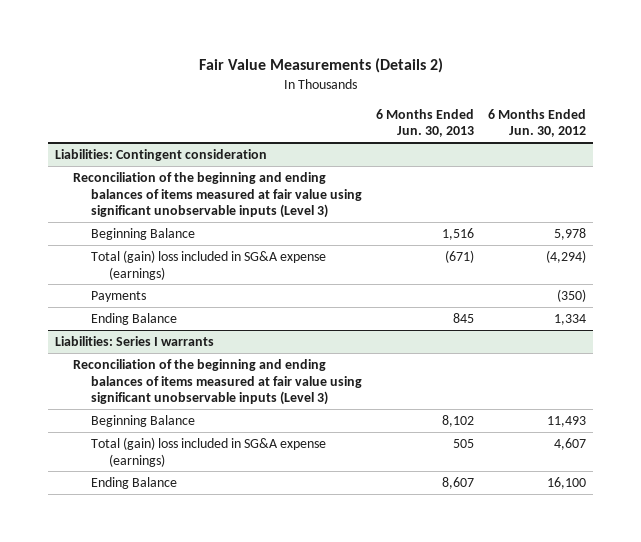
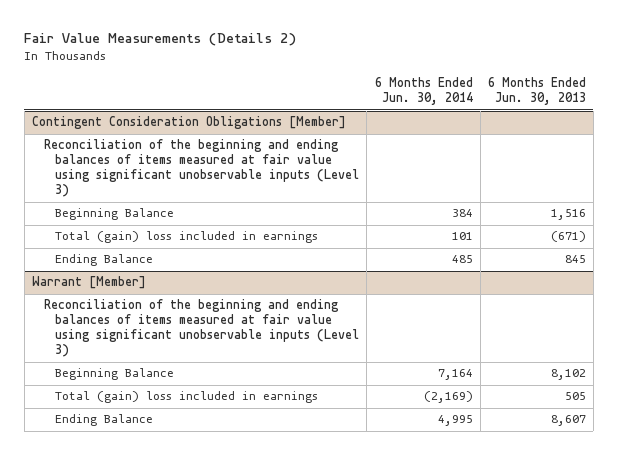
[487,108,586,138] 6 Months Ended Jun. 30, 2012 -> none
none -> [374,77,473,106] 6 Months Ended Jun. 30, 2014
[55,148,268,161] Liabilities: Contingent consideration -> none
none -> [31,116,346,130] Contingent Consideration Obligations [Member]
[90,290,146,302] Payments -> none
[90,249,326,280] Total (gain) loss included in SG&A expense (earnings) -> [55,231,319,244] Total (gain) loss included in earnings
[55,335,215,346] Liabilities: Series I warrants -> none
none -> [31,276,146,290] Warrant [Member]
[90,436,326,467] Total (gain) loss included in SG&A expense (earnings) -> [55,391,319,404] Total (gain) loss included in earnings

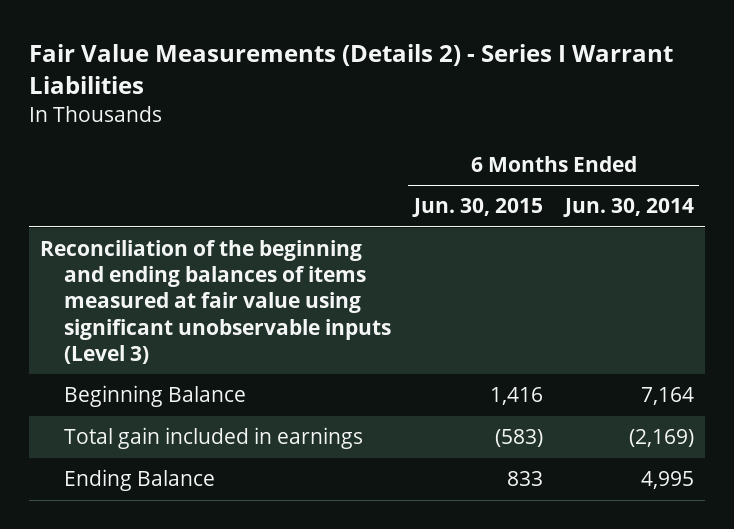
[24,33,297,47] Fair Value Measurements (Details 2) -> [29,43,674,95] Fair Value Measurements (Details 2) - Series I Warrant Liabilities
[487,77,586,106] 6 Months Ended Jun. 30, 2013 -> none
none -> [411,198,543,218] Jun. 30, 2015
[31,116,346,130] Contingent Consideration Obligations [Member] -> none
[55,208,175,221] Beginning Balance -> none
[55,231,319,244] Total (gain) loss included in earnings -> none
[55,254,154,267] Ending Balance -> none
[31,276,146,290] Warrant [Member] -> none
[43,299,360,358] Reconciliation of the beginning and ending balances of items measured at fair value using significant unobservable inputs (Level 3) -> none
[55,391,319,404] Total (gain) loss included in earnings -> [64,427,364,450] Total gain included in earnings

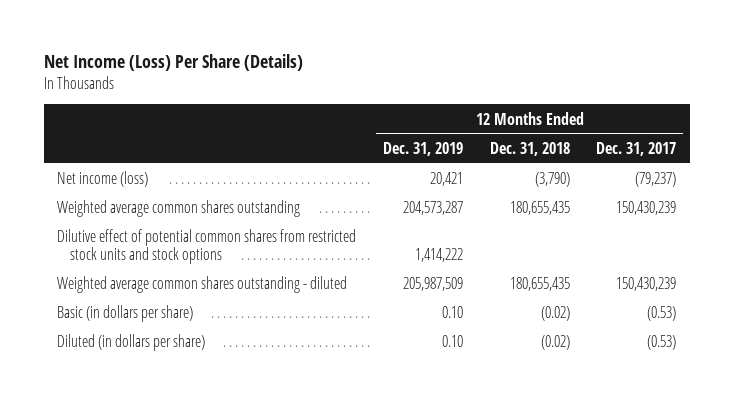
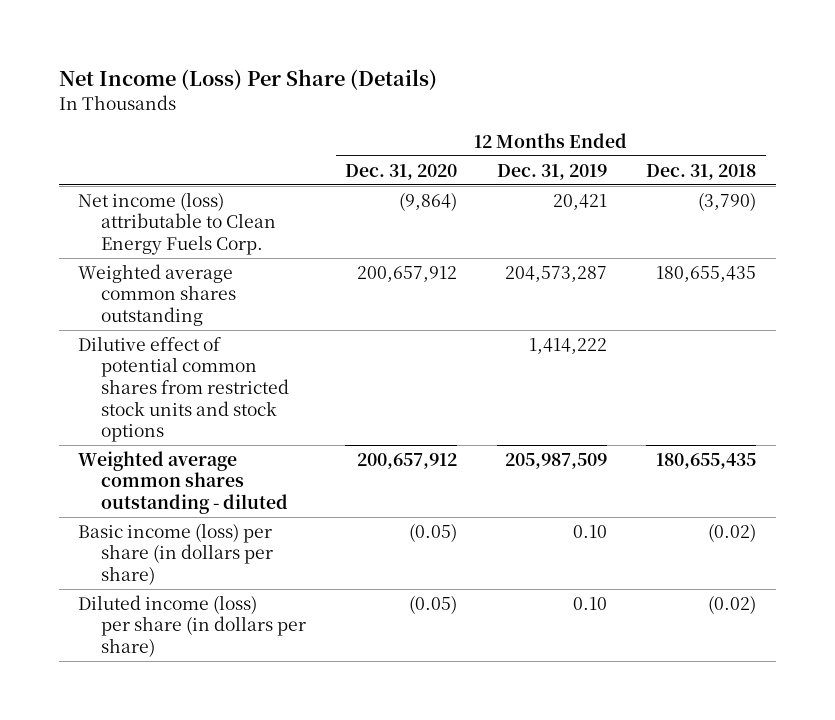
[596,141,677,156] Dec. 31, 2017 -> none
none -> [345,163,458,180] Dec. 31, 2020
[57,171,149,188] Net income (loss) -> [78,191,277,256] Net income (loss) attributable to Clean Energy Fuels Corp.
[57,305,194,323] Basic (in dollars per share) -> [78,522,274,586] Basic income (loss) per share (in dollars per share)
[57,334,206,352] Diluted (in dollars per share) -> [78,594,307,658] Diluted income (loss) per share (in dollars per share)

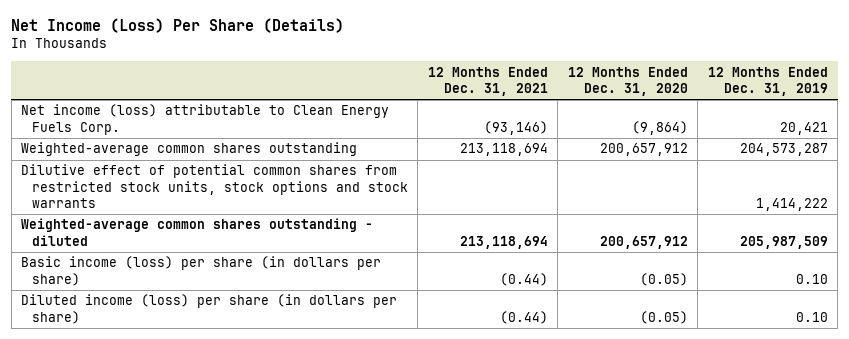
[646,163,757,180] Dec. 31, 2018 -> none
none -> [427,66,548,96] 12 Months Ended Dec. 31, 2021
[78,263,237,327] Weighted average common shares outstanding -> [21,142,358,157] Weighted-average common shares outstanding
[78,335,290,443] Dilutive effect of potential common shares from restricted stock units and stock options -> [21,164,408,209] Dilutive effect of potential common shares from restricted stock units, stock options and stock warrants
[78,450,289,515] Weighted average common shares outstanding - diluted -> [21,218,374,246] Weighted-average common shares outstanding - diluted

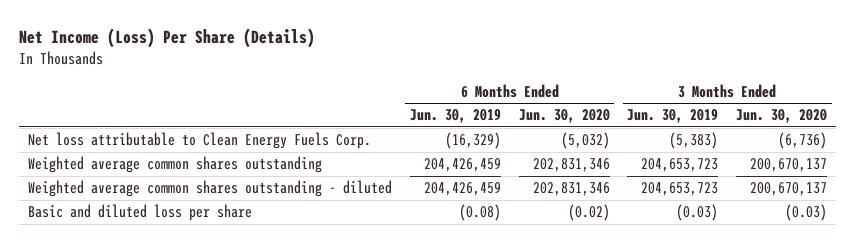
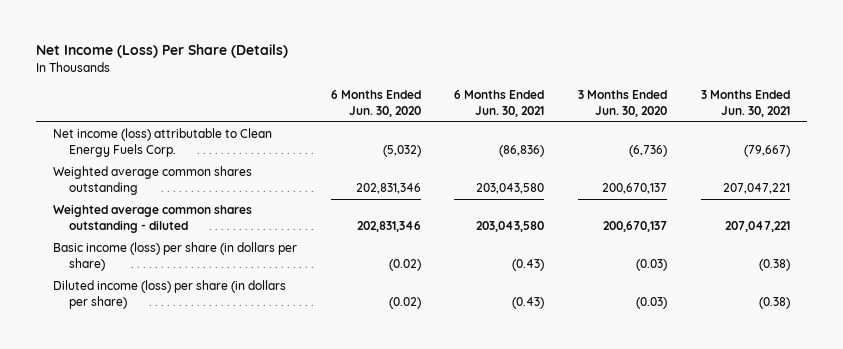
[409,109,501,124] Jun. 30, 2019 -> none
[627,109,719,124] Jun. 30, 2019 -> none
none -> [454,90,545,117] 6 Months Ended Jun. 30, 2021
none -> [700,90,790,117] 3 Months Ended Jun. 30, 2021
[27,132,371,150] Net loss attributable to Clean Energy Fuels Corp. -> [53,128,273,158] Net income (loss) attributable to Clean Energy Fuels Corp.
[27,204,252,222] Basic and diluted loss per share -> none
none -> [53,242,298,272] Basic income (loss) per share (in dollars per share)
none -> [53,280,287,310] Diluted income (loss) per share (in dollars per share)

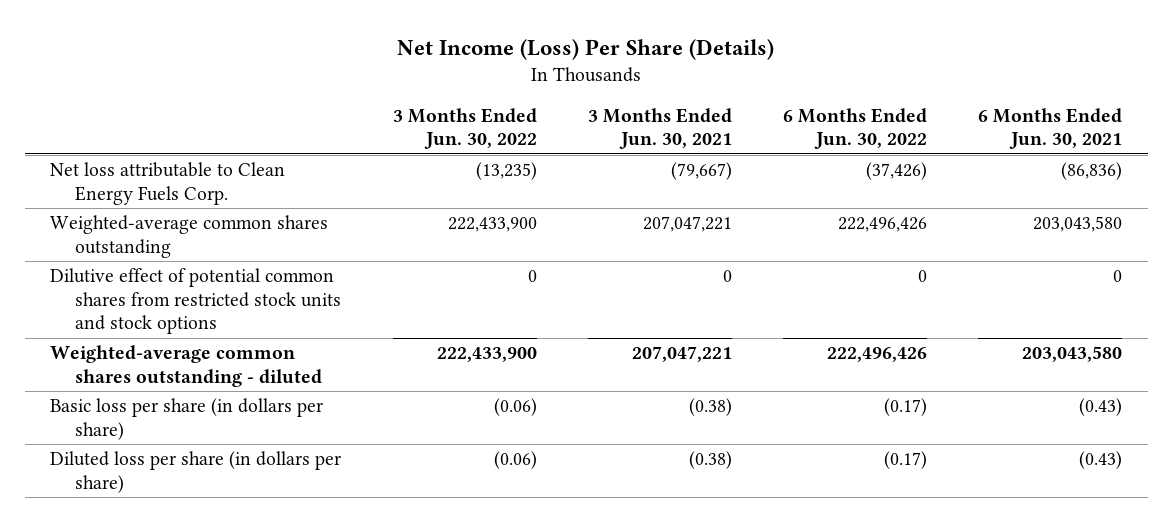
[330,90,421,117] 6 Months Ended Jun. 30, 2020 -> none
[578,90,668,117] 3 Months Ended Jun. 30, 2020 -> none
none -> [392,107,537,150] 3 Months Ended Jun. 30, 2022
none -> [783,107,928,150] 6 Months Ended Jun. 30, 2022
[53,128,273,158] Net income (loss) attributable to Clean Energy Fuels Corp. -> [50,162,286,205] Net loss attributable to Clean Energy Fuels Corp.
[53,166,253,196] Weighted average common shares outstanding -> [50,215,329,258] Weighted-average common shares outstanding
none -> [50,268,341,334] Dilutive effect of potential common shares from restricted stock units and stock options
[53,204,253,234] Weighted average common shares outstanding - diluted -> [50,345,322,387] Weighted-average common shares outstanding - diluted
[53,242,298,272] Basic income (loss) per share (in dollars per share) -> [50,398,324,440] Basic loss per share (in dollars per share)
[53,280,287,310] Diluted income (loss) per share (in dollars per share) -> [50,451,342,493] Diluted loss per share (in dollars per share)

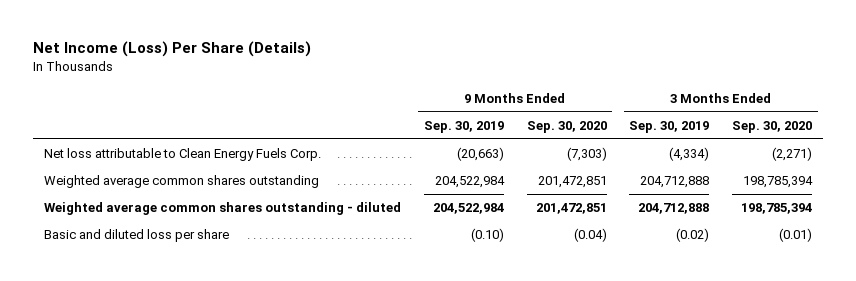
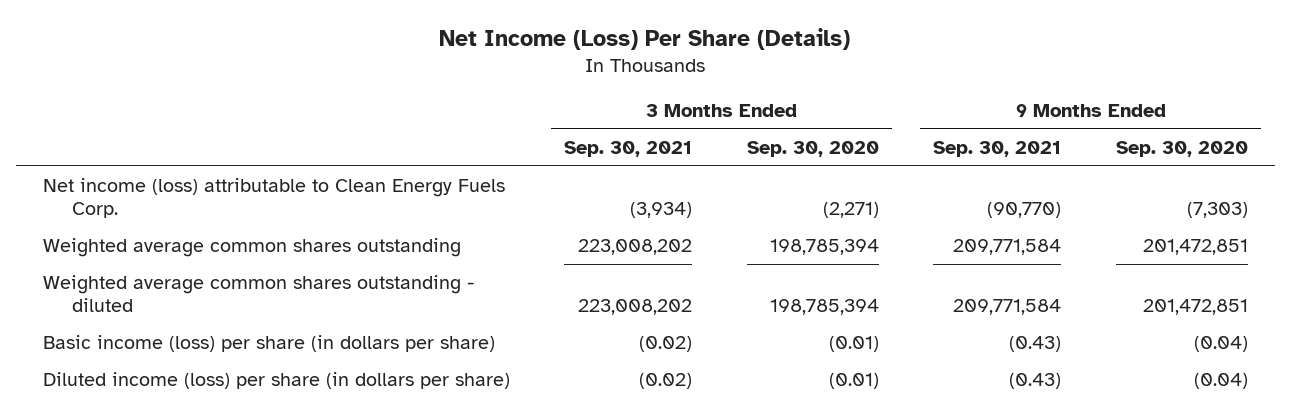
[423,120,504,133] Sep. 30, 2019 -> none
[629,120,710,133] Sep. 30, 2019 -> none
none -> [564,140,693,157] Sep. 30, 2021
none -> [933,140,1062,157] Sep. 30, 2021
[44,148,322,162] Net loss attributable to Clean Energy Fuels Corp. -> [42,178,505,218] Net income (loss) attributable to Clean Energy Fuels Corp.
[44,229,230,243] Basic and diluted loss per share -> none
none -> [42,335,495,353] Basic income (loss) per share (in dollars per share)
none -> [42,372,510,390] Diluted income (loss) per share (in dollars per share)

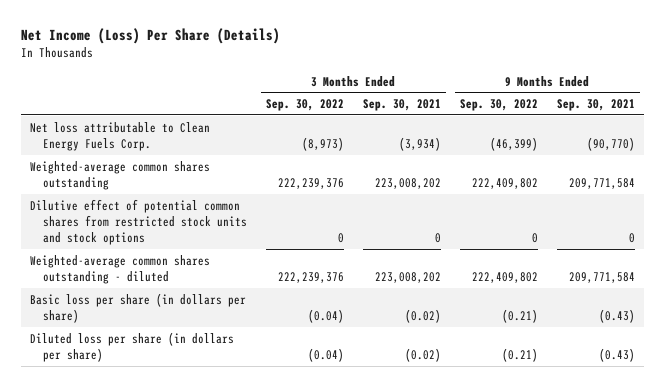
[746,140,879,157] Sep. 30, 2020 -> none
[1115,140,1248,157] Sep. 30, 2020 -> none
none -> [265,99,344,112] Sep. 30, 2022
none -> [459,99,538,112] Sep. 30, 2022
[42,178,505,218] Net income (loss) attributable to Clean Energy Fuels Corp. -> [30,121,211,151] Net loss attributable to Clean Energy Fuels Corp.
[42,238,461,258] Weighted average common shares outstanding -> [30,160,211,190] Weighted-average common shares outstanding
none -> [30,198,247,246] Dilutive effect of potential common shares from restricted stock units and stock options
[42,275,474,312] Weighted average common shares outstanding - diluted -> [30,254,211,284] Weighted-average common shares outstanding - diluted
[42,335,495,353] Basic income (loss) per share (in dollars per share) -> [30,292,247,323] Basic loss per share (in dollars per share)
[42,372,510,390] Diluted income (loss) per share (in dollars per share) -> [30,331,235,362] Diluted loss per share (in dollars per share)

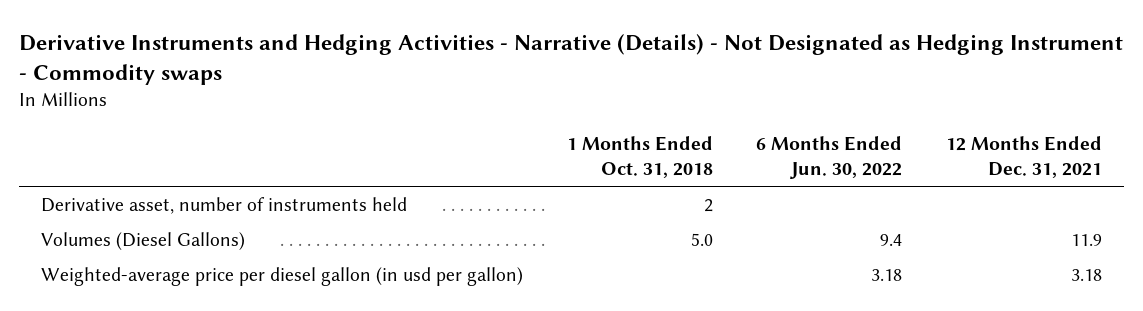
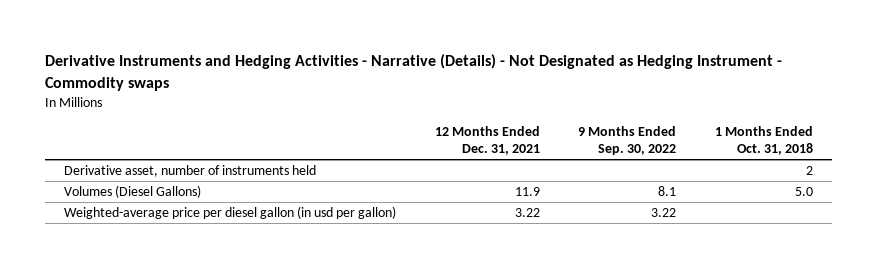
[756,135,903,179] 6 Months Ended Jun. 30, 2022 -> none
none -> [578,125,677,156] 9 Months Ended Sep. 30, 2022
[1071,268,1103,281] 3.18 -> [514,208,540,218] 3.22

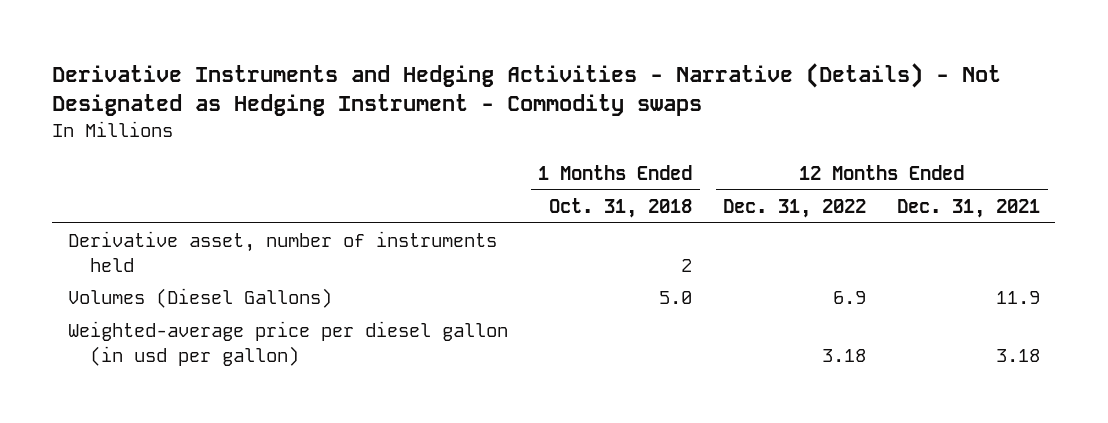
[578,125,677,156] 9 Months Ended Sep. 30, 2022 -> none
none -> [723,198,867,218] Dec. 31, 2022
[514,208,540,218] 3.22 -> [996,348,1041,362] 3.18

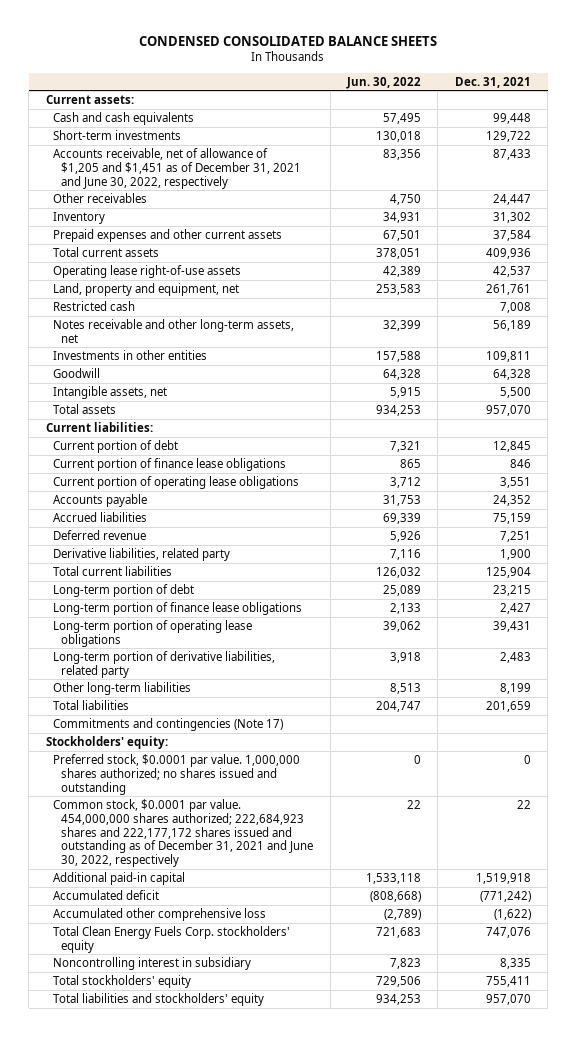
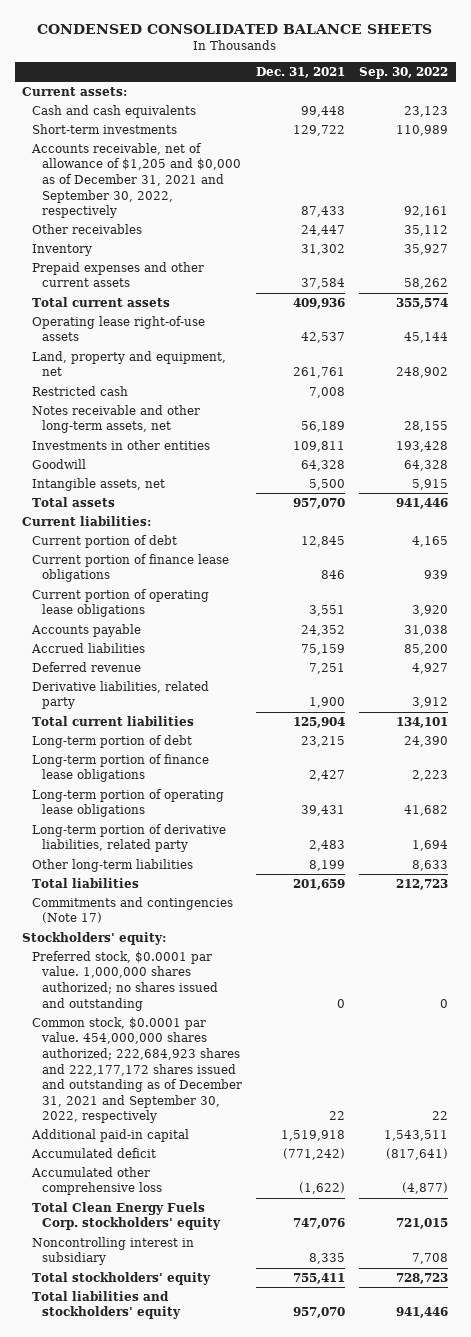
[346,76,422,89] Jun. 30, 2022 -> none
none -> [359,66,449,79] Sep. 30, 2022
[53,147,302,189] Accounts receivable, net of allowance of $1,205 and $1,451 as of December 31, 2021 and June 30, 2022, respectively -> [30,142,241,219] Accounts receivable, net of allowance of $1,205 and $0,000 as of December 31, 2021 and September 30, 2022, respectively
[53,798,314,868] Common stock, $0.0001 par value. 454,000,000 shares authorized; 222,684,923 shares and 222,177,172 shares issued and outstanding as of December 31, 2021 and June 30, 2022, respectively -> [31,1016,242,1124] Common stock, $0.0001 par value. 454,000,000 shares authorized; 222,684,923 shares and 222,177,172 shares issued and outstanding as of December 31, 2021 and September 30, 2022, respectively

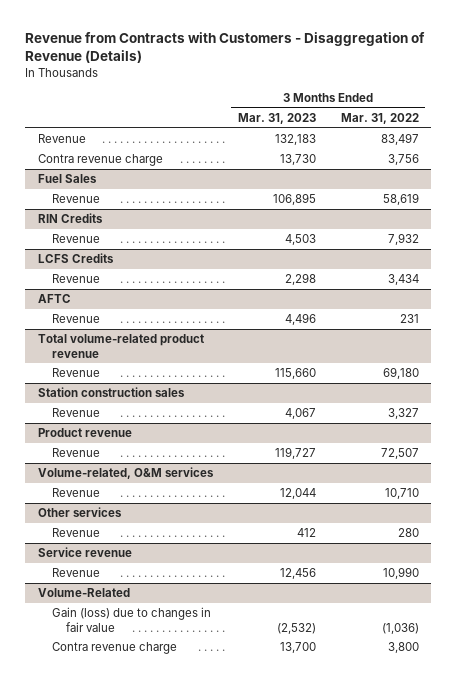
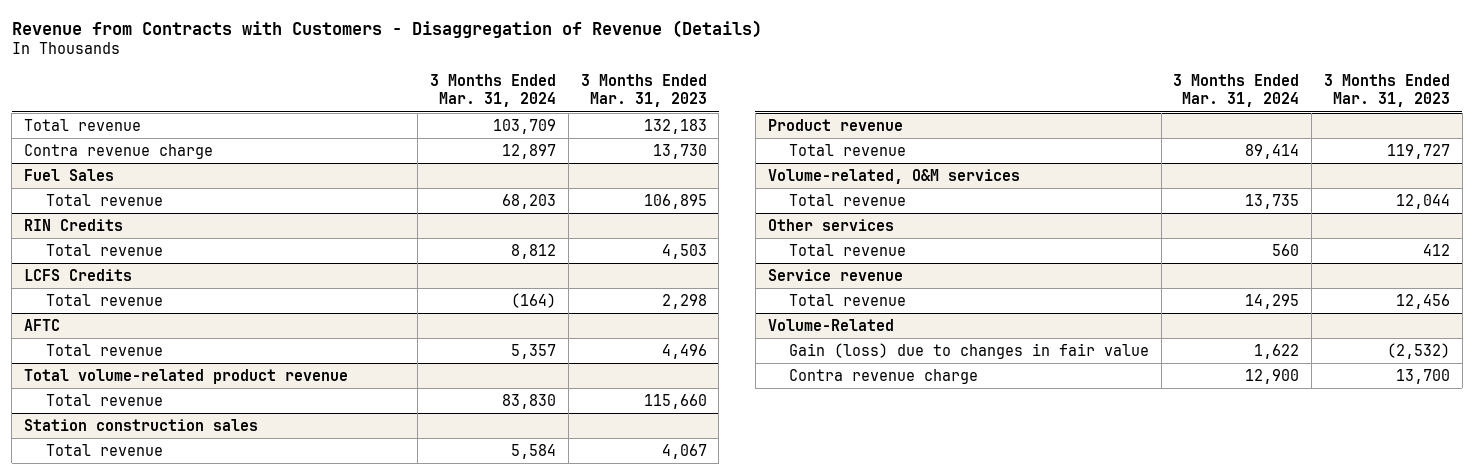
[340,113,419,125] Mar. 31, 2022 -> none
none -> [430,74,557,108] 3 Months Ended Mar. 31, 2024
[37,134,86,144] Revenue -> [24,118,142,131] Total revenue
[51,194,100,204] Revenue -> [45,193,163,206] Total revenue
[51,234,100,244] Revenue -> [45,243,163,256] Total revenue
[51,274,100,284] Revenue -> [45,293,163,306] Total revenue
[51,314,100,324] Revenue -> [45,343,163,356] Total revenue
[51,368,100,378] Revenue -> [45,393,163,406] Total revenue
[51,408,100,418] Revenue -> [45,443,163,456] Total revenue
[51,448,100,458] Revenue -> [788,143,906,156] Total revenue
[51,488,100,498] Revenue -> [788,193,906,206] Total revenue
[51,528,100,538] Revenue -> [788,243,906,256] Total revenue
[51,568,100,578] Revenue -> [788,293,906,306] Total revenue

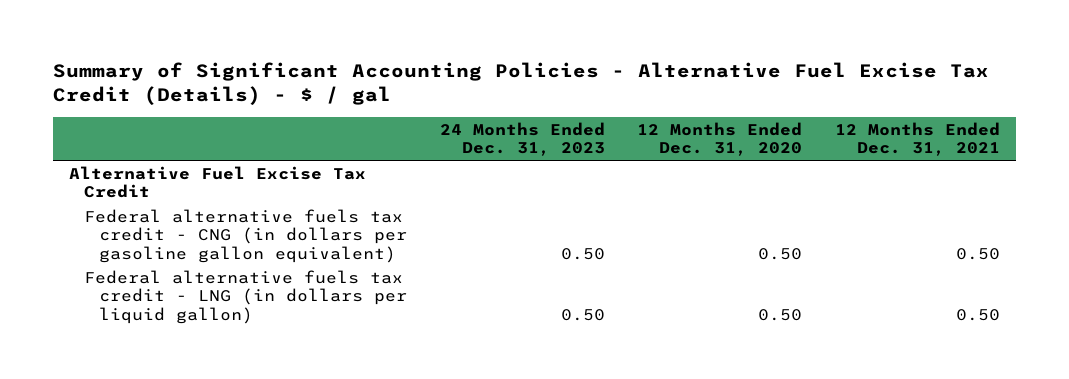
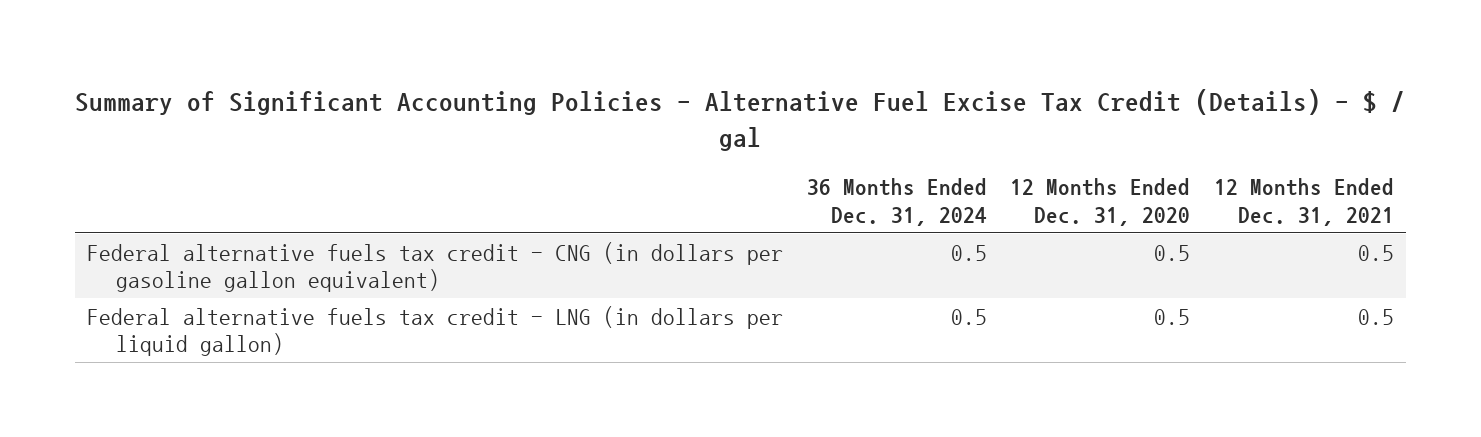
[439,121,605,157] 24 Months Ended Dec. 31, 2023 -> none
none -> [806,178,987,226] 36 Months Ended Dec. 31, 2024
[69,165,367,199] Alternative Fuel Excise Tax Credit -> none
[758,247,803,260] 0.50 -> [1154,244,1191,261] 0.5
[956,247,1001,260] 0.50 -> [1358,244,1395,261] 0.5
[758,308,803,321] 0.50 -> [1154,308,1191,325] 0.5
[956,308,1001,321] 0.50 -> [1358,308,1395,325] 0.5

